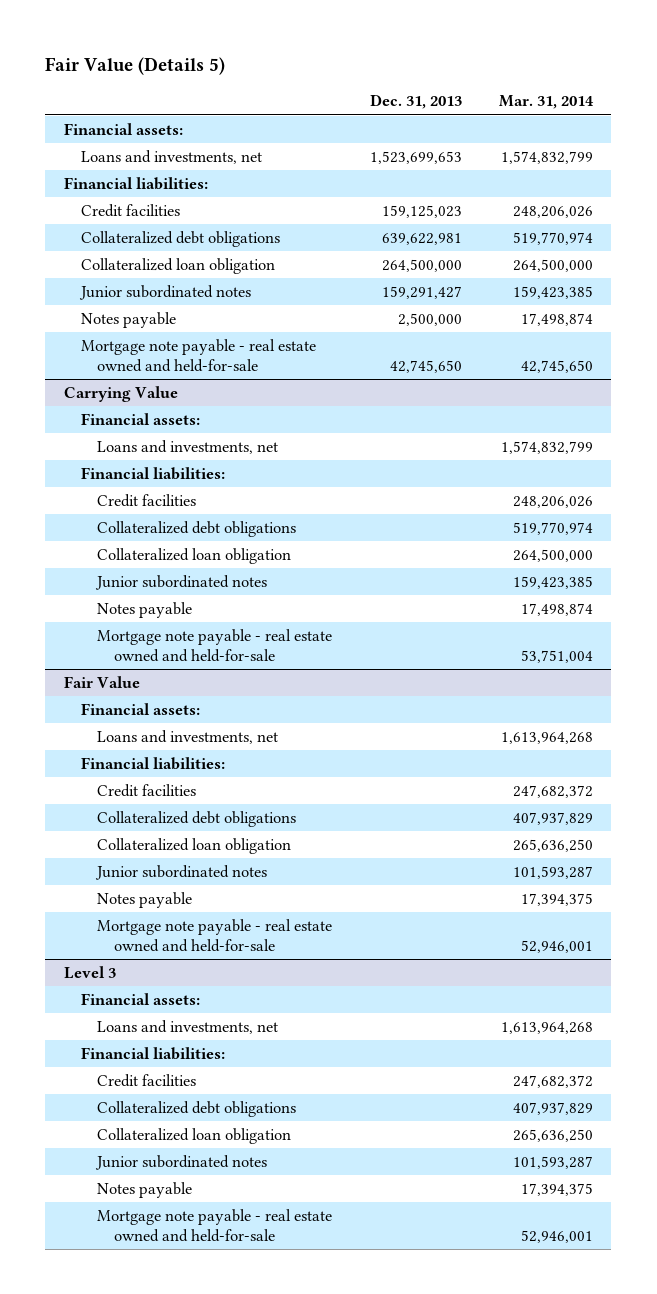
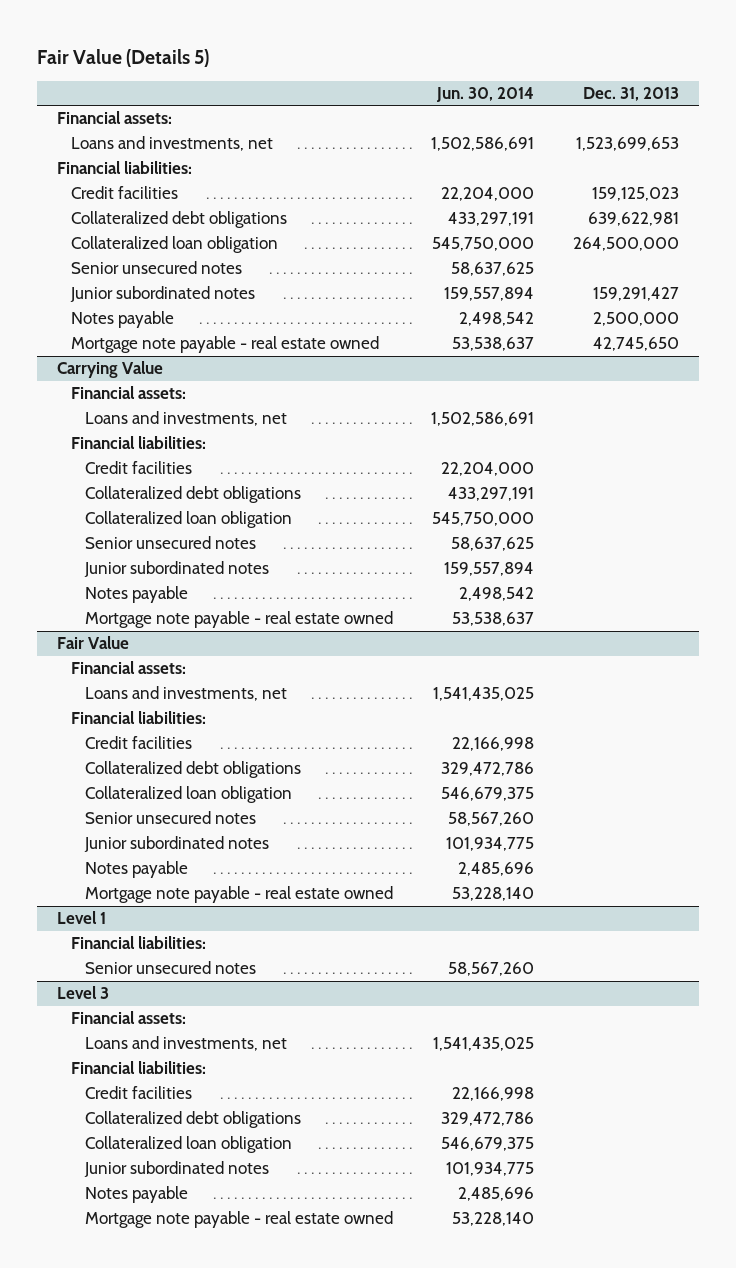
[498,95,594,110] Mar. 31, 2014 -> none
none -> [436,86,535,102] Jun. 30, 2014
none -> [70,261,242,275] Senior unsecured notes
[80,339,316,372] Mortgage note payable - real estate owned and held-for-sale -> [70,336,379,354] Mortgage note payable - real estate owned
none -> [84,536,256,550] Senior unsecured notes
[97,629,333,662] Mortgage note payable - real estate owned and held-for-sale -> [84,611,393,629] Mortgage note payable - real estate owned
none -> [84,811,256,825] Senior unsecured notes
[97,919,333,952] Mortgage note payable - real estate owned and held-for-sale -> [84,886,393,904] Mortgage note payable - real estate owned
none -> [56,911,106,925] Level 1
none -> [70,936,206,950] Financial liabilities:
none -> [84,961,256,975] Senior unsecured notes
[97,1209,333,1242] Mortgage note payable - real estate owned and held-for-sale -> [84,1211,393,1229] Mortgage note payable - real estate owned

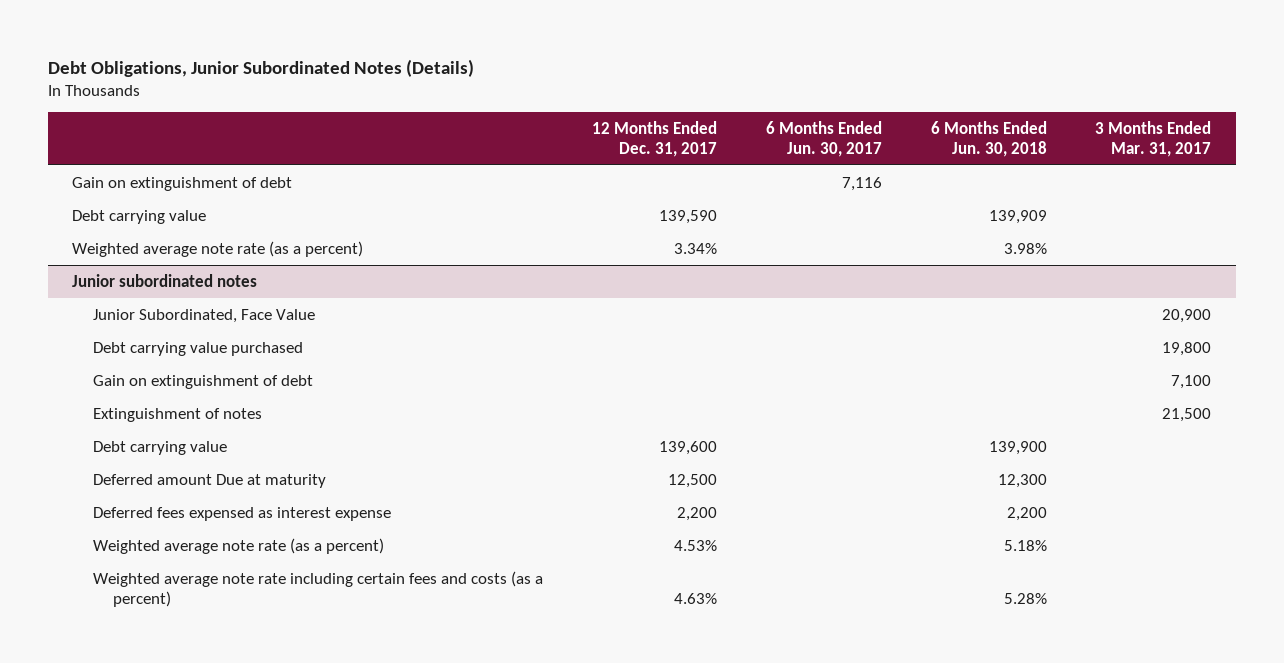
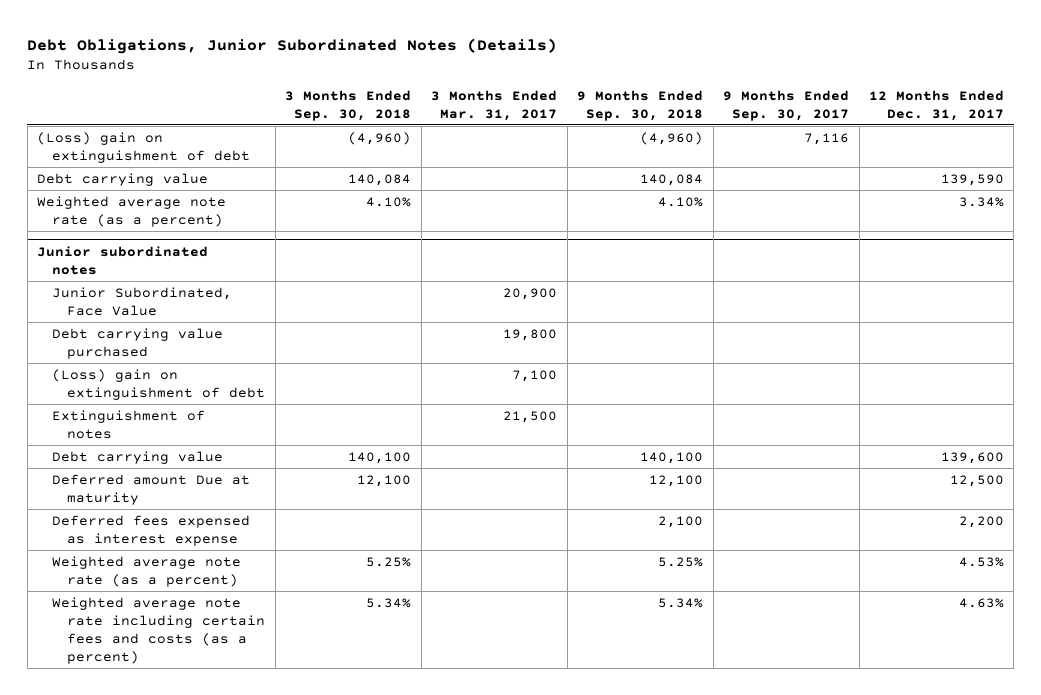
[765,120,882,157] 6 Months Ended Jun. 30, 2017 -> none
[930,120,1047,157] 6 Months Ended Jun. 30, 2018 -> none
none -> [285,89,412,121] 3 Months Ended Sep. 30, 2018
none -> [577,89,704,121] 9 Months Ended Sep. 30, 2018
none -> [723,89,850,121] 9 Months Ended Sep. 30, 2017
[72,176,293,191] Gain on extinguishment of debt -> [36,131,251,163] (Loss) gain on extinguishment of debt
[92,374,313,389] Gain on extinguishment of debt -> [52,368,266,400] (Loss) gain on extinguishment of debt

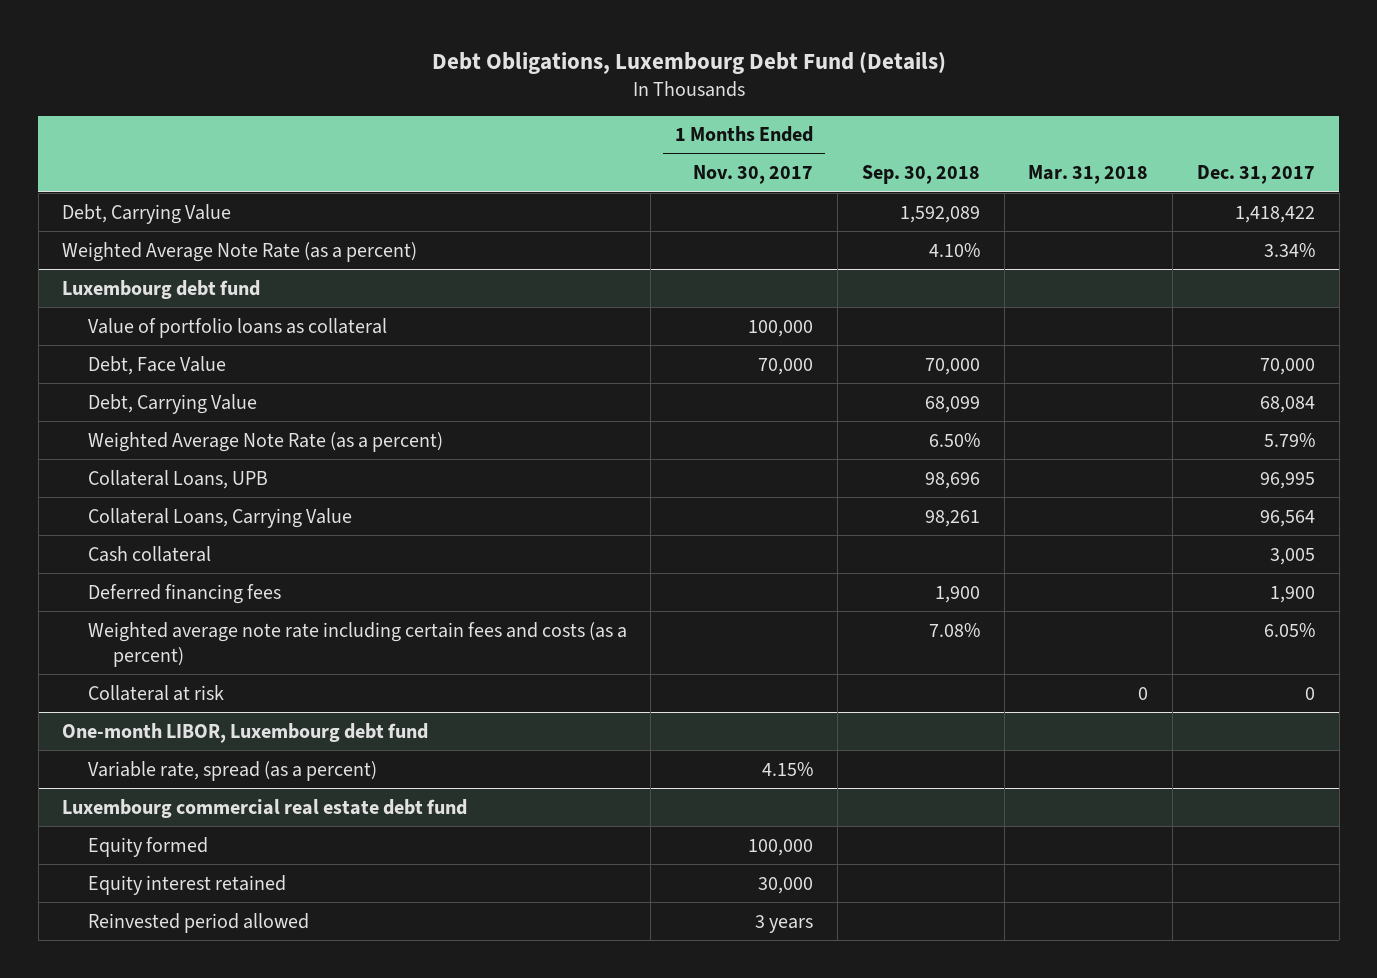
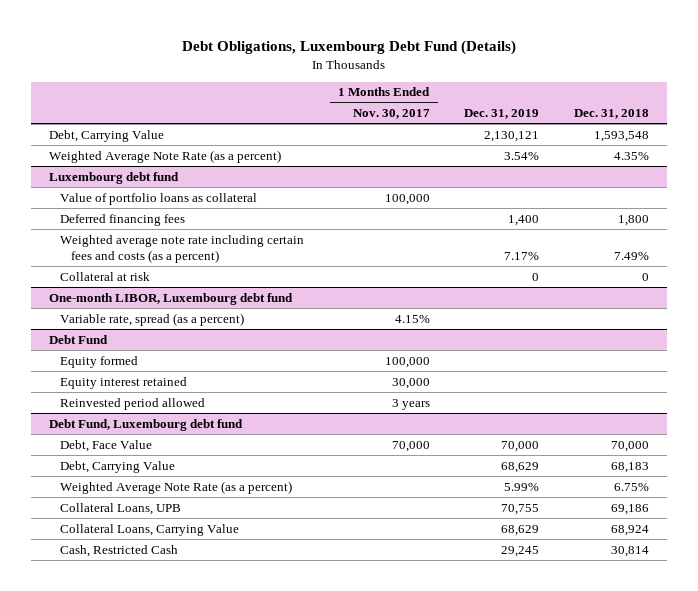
[861,165,980,185] Sep. 30, 2018 -> none
[1028,165,1149,185] Mar. 31, 2018 -> none
[1197,165,1316,185] Dec. 31, 2017 -> none
none -> [464,109,540,120] Dec. 31, 2019
none -> [574,109,650,120] Dec. 31, 2018
[87,355,226,375] Debt, Face Value -> none
[87,393,257,414] Debt, Carrying Value -> none
[87,431,443,452] Weighted Average Note Rate (as a percent) -> none
[87,469,268,489] Collateral Loans, UPB -> none
[87,507,352,528] Collateral Loans, Carrying Value -> none
[87,545,211,562] Cash collateral -> none
[62,798,468,818] Luxembourg commercial real estate debt fund -> [48,334,108,344] Debt Fund
none -> [48,418,243,431] Debt Fund, Luxembourg debt fund
none -> [59,439,152,452] Debt, Face Value
none -> [59,460,175,473] Debt, Carrying Value
none -> [59,480,292,494] Weighted Average Note Rate (as a percent)
none -> [59,502,181,515] Collateral Loans, UPB
none -> [59,523,239,536] Collateral Loans, Carrying Value
none -> [59,544,178,557] Cash, Restricted Cash

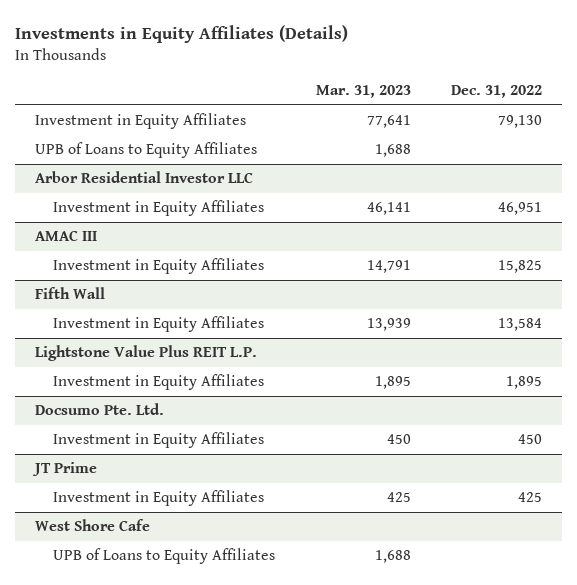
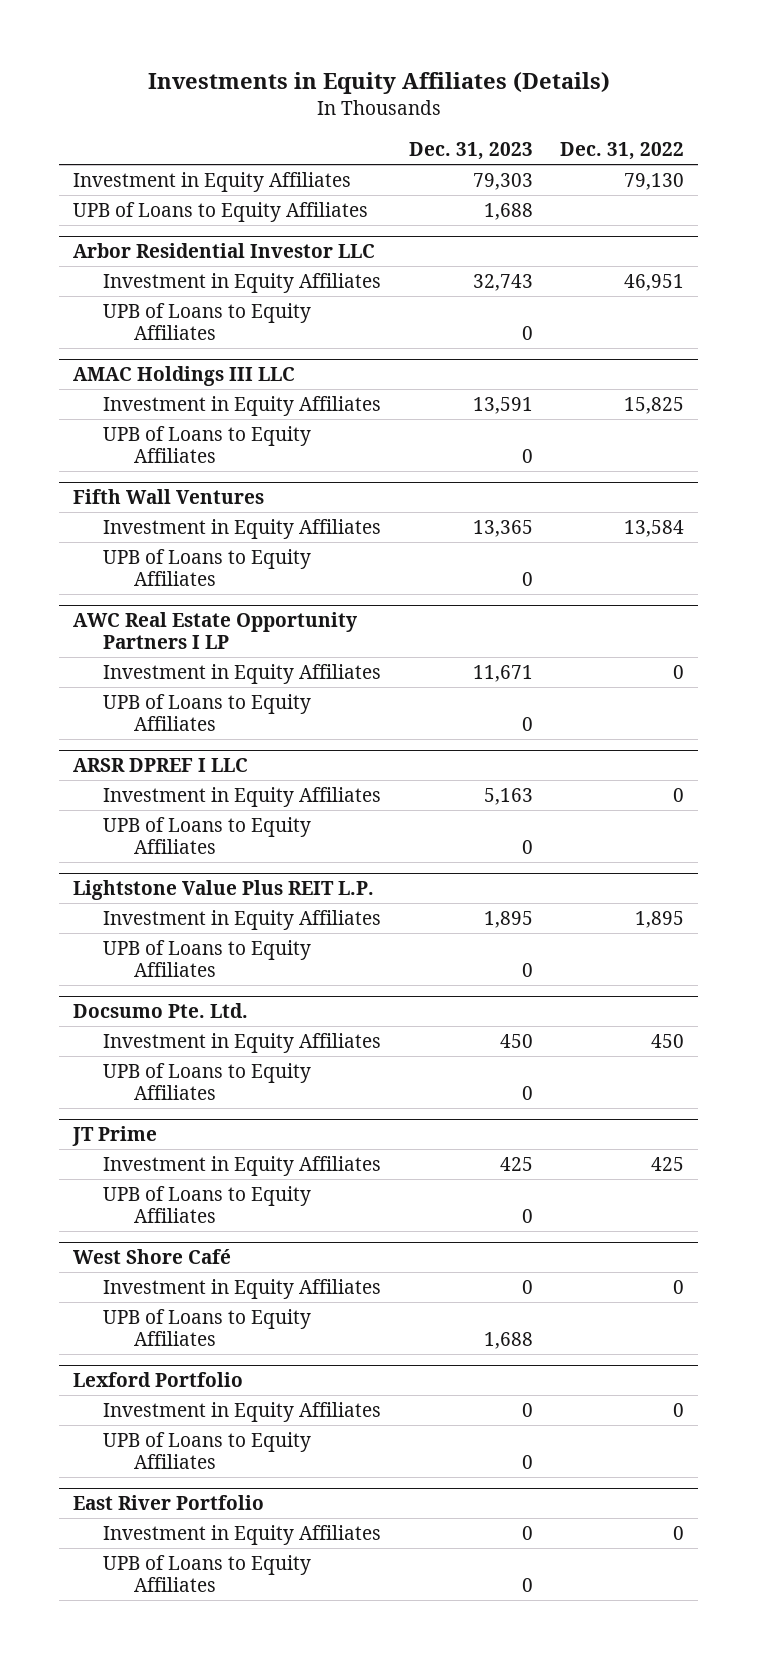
[315,84,411,98] Mar. 31, 2023 -> none
none -> [408,142,533,161] Dec. 31, 2023
none -> [103,302,312,341] UPB of Loans to Equity Affiliates
[35,230,98,242] AMAC III -> [73,366,296,387] AMAC Holdings III LLC
none -> [103,425,312,464] UPB of Loans to Equity Affiliates
[35,287,106,300] Fifth Wall -> [73,489,265,505] Fifth Wall Ventures
none -> [103,548,312,587] UPB of Loans to Equity Affiliates
none -> [73,612,358,650] AWC Real Estate Opportunity Partners I LP
none -> [103,663,382,684] Investment in Equity Affiliates
none -> [103,693,312,732] UPB of Loans to Equity Affiliates
none -> [73,758,249,773] ARSR DPREF I LLC
none -> [103,786,382,807] Investment in Equity Affiliates
none -> [103,816,312,855] UPB of Loans to Equity Affiliates
none -> [103,939,312,978] UPB of Loans to Equity Affiliates
none -> [103,1062,312,1101] UPB of Loans to Equity Affiliates
none -> [103,1185,312,1224] UPB of Loans to Equity Affiliates
[35,519,151,532] West Shore Cafe -> [73,1249,232,1265] West Shore Café
none -> [103,1278,382,1299] Investment in Equity Affiliates
none -> [73,1372,244,1388] Lexford Portfolio
none -> [103,1401,382,1422] Investment in Equity Affiliates
none -> [103,1431,312,1470] UPB of Loans to Equity Affiliates
none -> [73,1495,265,1511] East River Portfolio
none -> [103,1524,382,1545] Investment in Equity Affiliates
none -> [103,1554,312,1593] UPB of Loans to Equity Affiliates

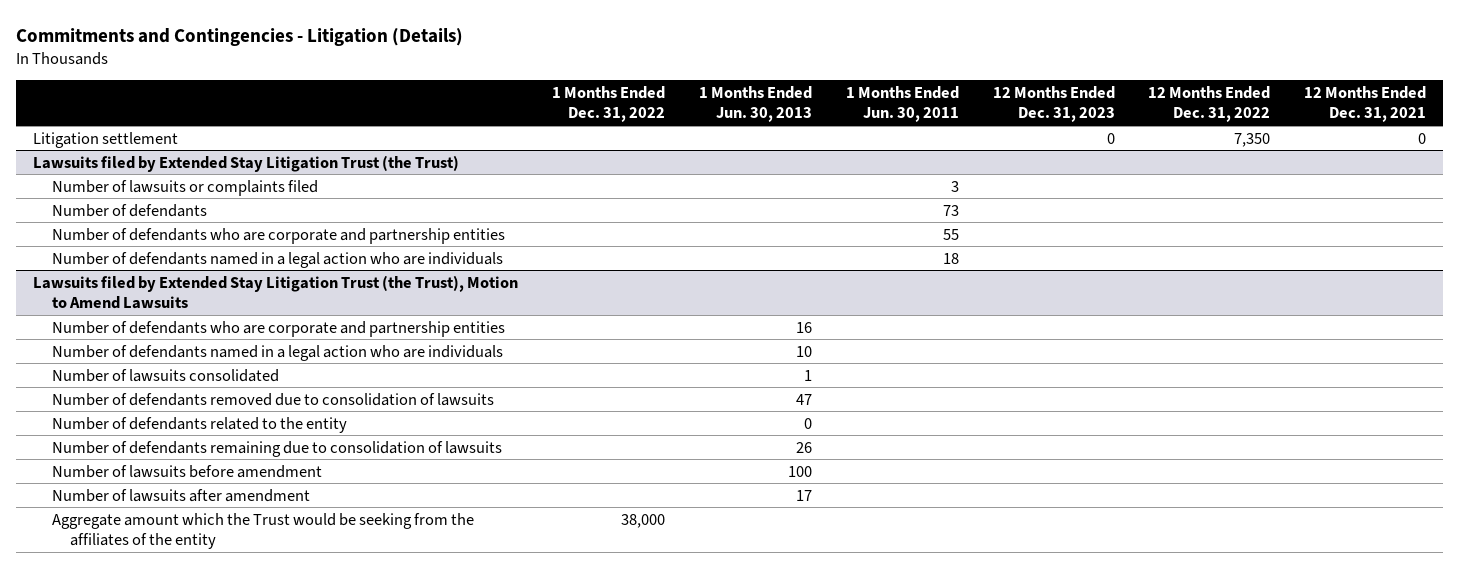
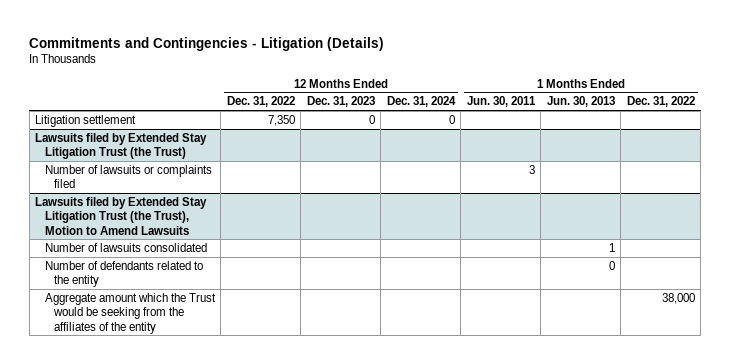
[1304,85,1427,123] 12 Months Ended Dec. 31, 2021 -> none
none -> [386,96,456,108] Dec. 31, 2024
[51,203,207,217] Number of defendants -> none
[51,227,505,244] Number of defendants who are corporate and partnership entities -> none
[51,251,503,268] Number of defendants named in a legal action who are individuals -> none
[51,320,505,337] Number of defendants who are corporate and partnership entities -> none
[51,344,503,361] Number of defendants named in a legal action who are individuals -> none
[51,392,494,406] Number of defendants removed due to consolidation of lawsuits -> none
[51,440,502,457] Number of defendants remaining due to consolidation of lawsuits -> none
[51,464,322,478] Number of lawsuits before amendment -> none
[51,488,310,502] Number of lawsuits after amendment -> none

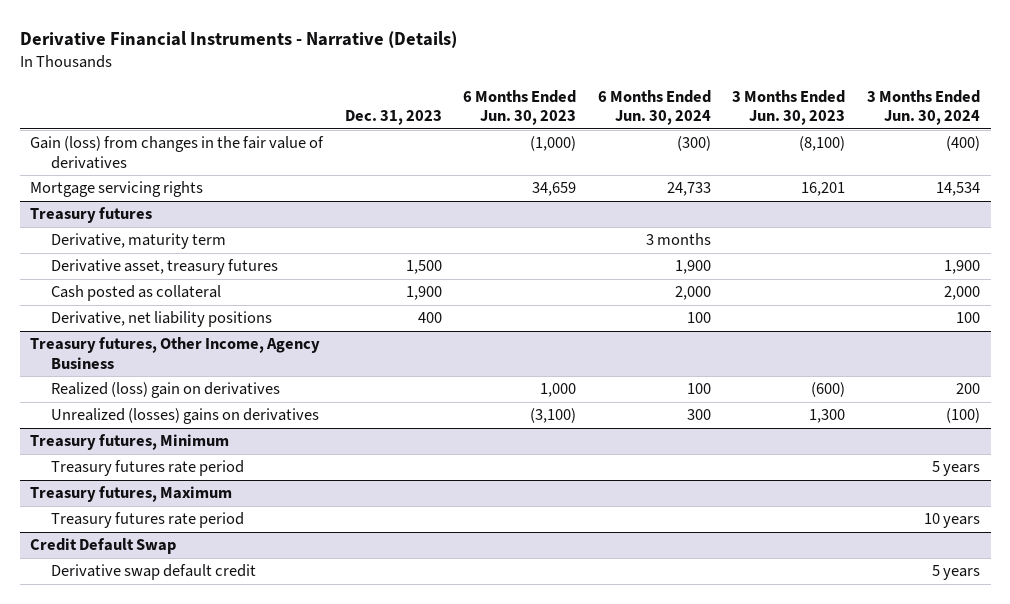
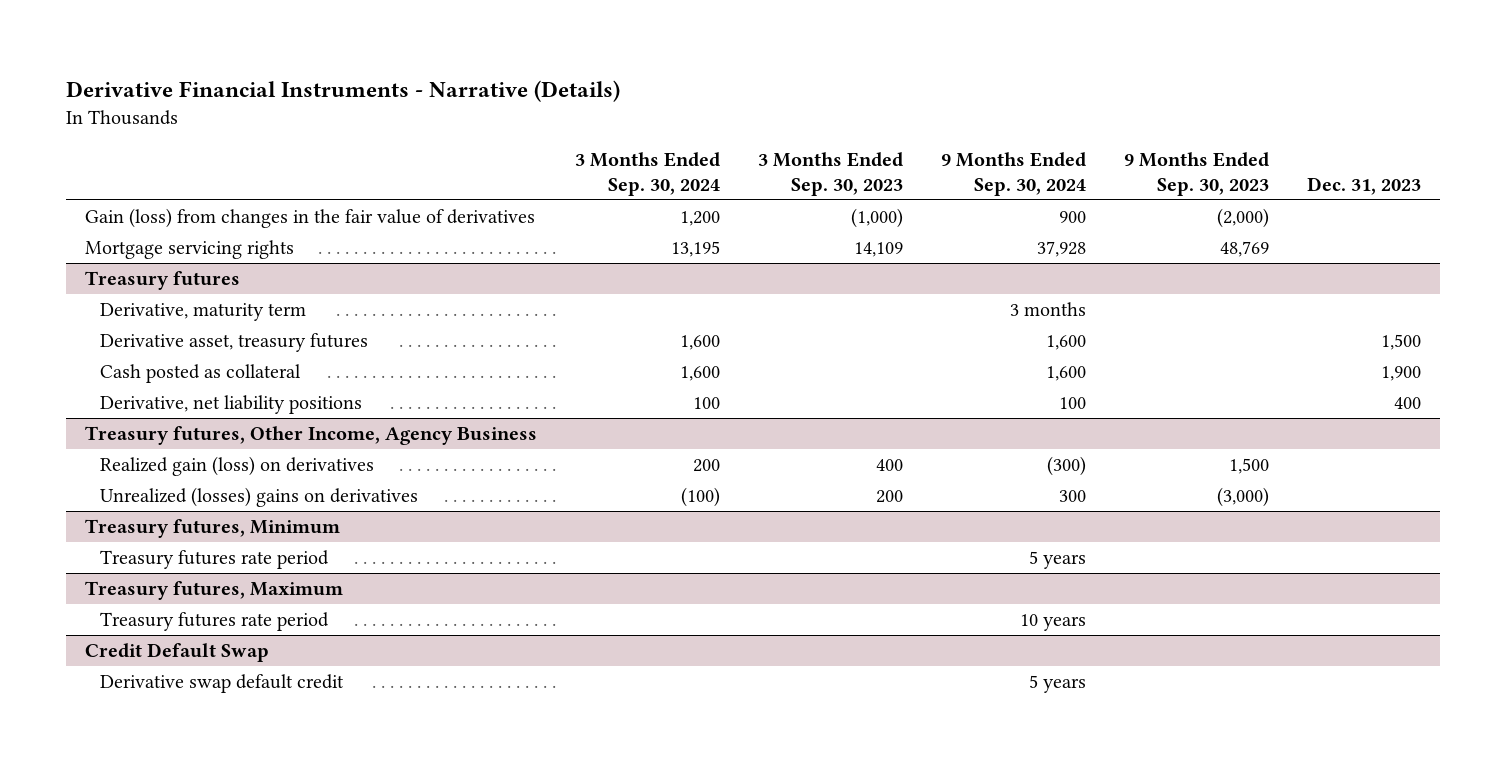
[463,89,577,125] 6 Months Ended Jun. 30, 2023 -> none
[597,89,711,125] 6 Months Ended Jun. 30, 2024 -> none
[732,89,846,125] 3 Months Ended Jun. 30, 2023 -> none
[866,89,980,125] 3 Months Ended Jun. 30, 2024 -> none
none -> [574,152,720,197] 3 Months Ended Sep. 30, 2024
none -> [757,152,903,197] 3 Months Ended Sep. 30, 2023
none -> [940,152,1086,197] 9 Months Ended Sep. 30, 2024
none -> [1123,152,1269,197] 9 Months Ended Sep. 30, 2023
[50,382,280,399] Realized (loss) gain on derivatives -> [100,455,375,476] Realized gain (loss) on derivatives

